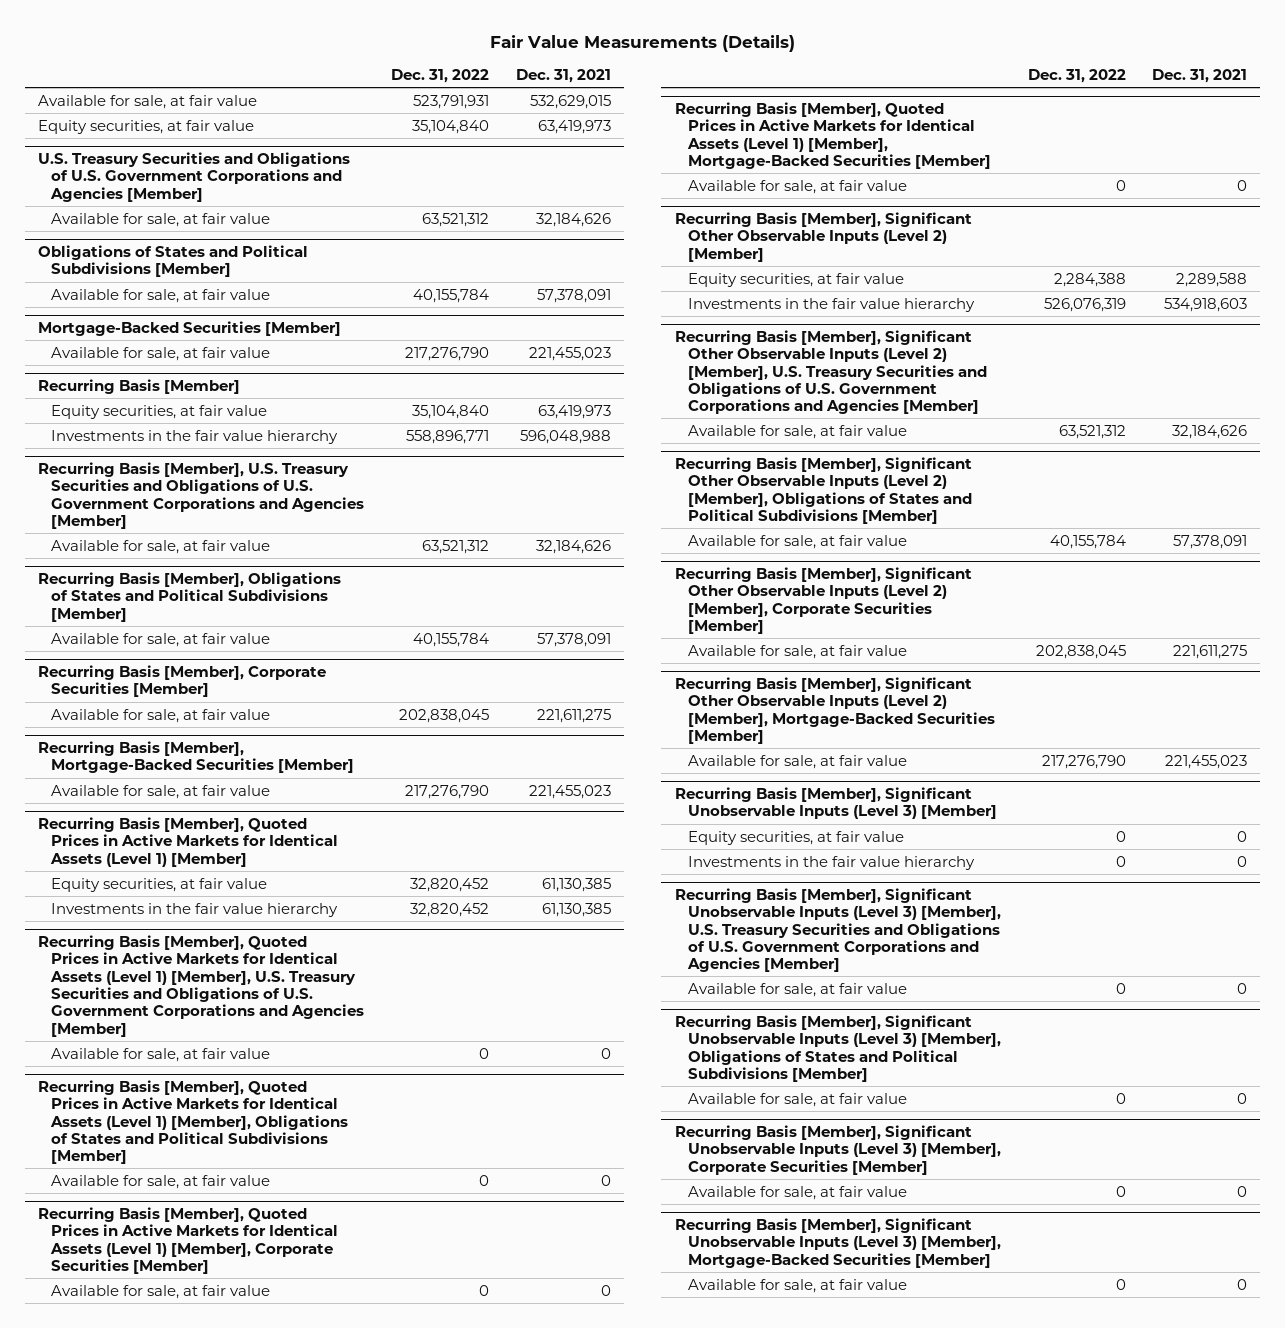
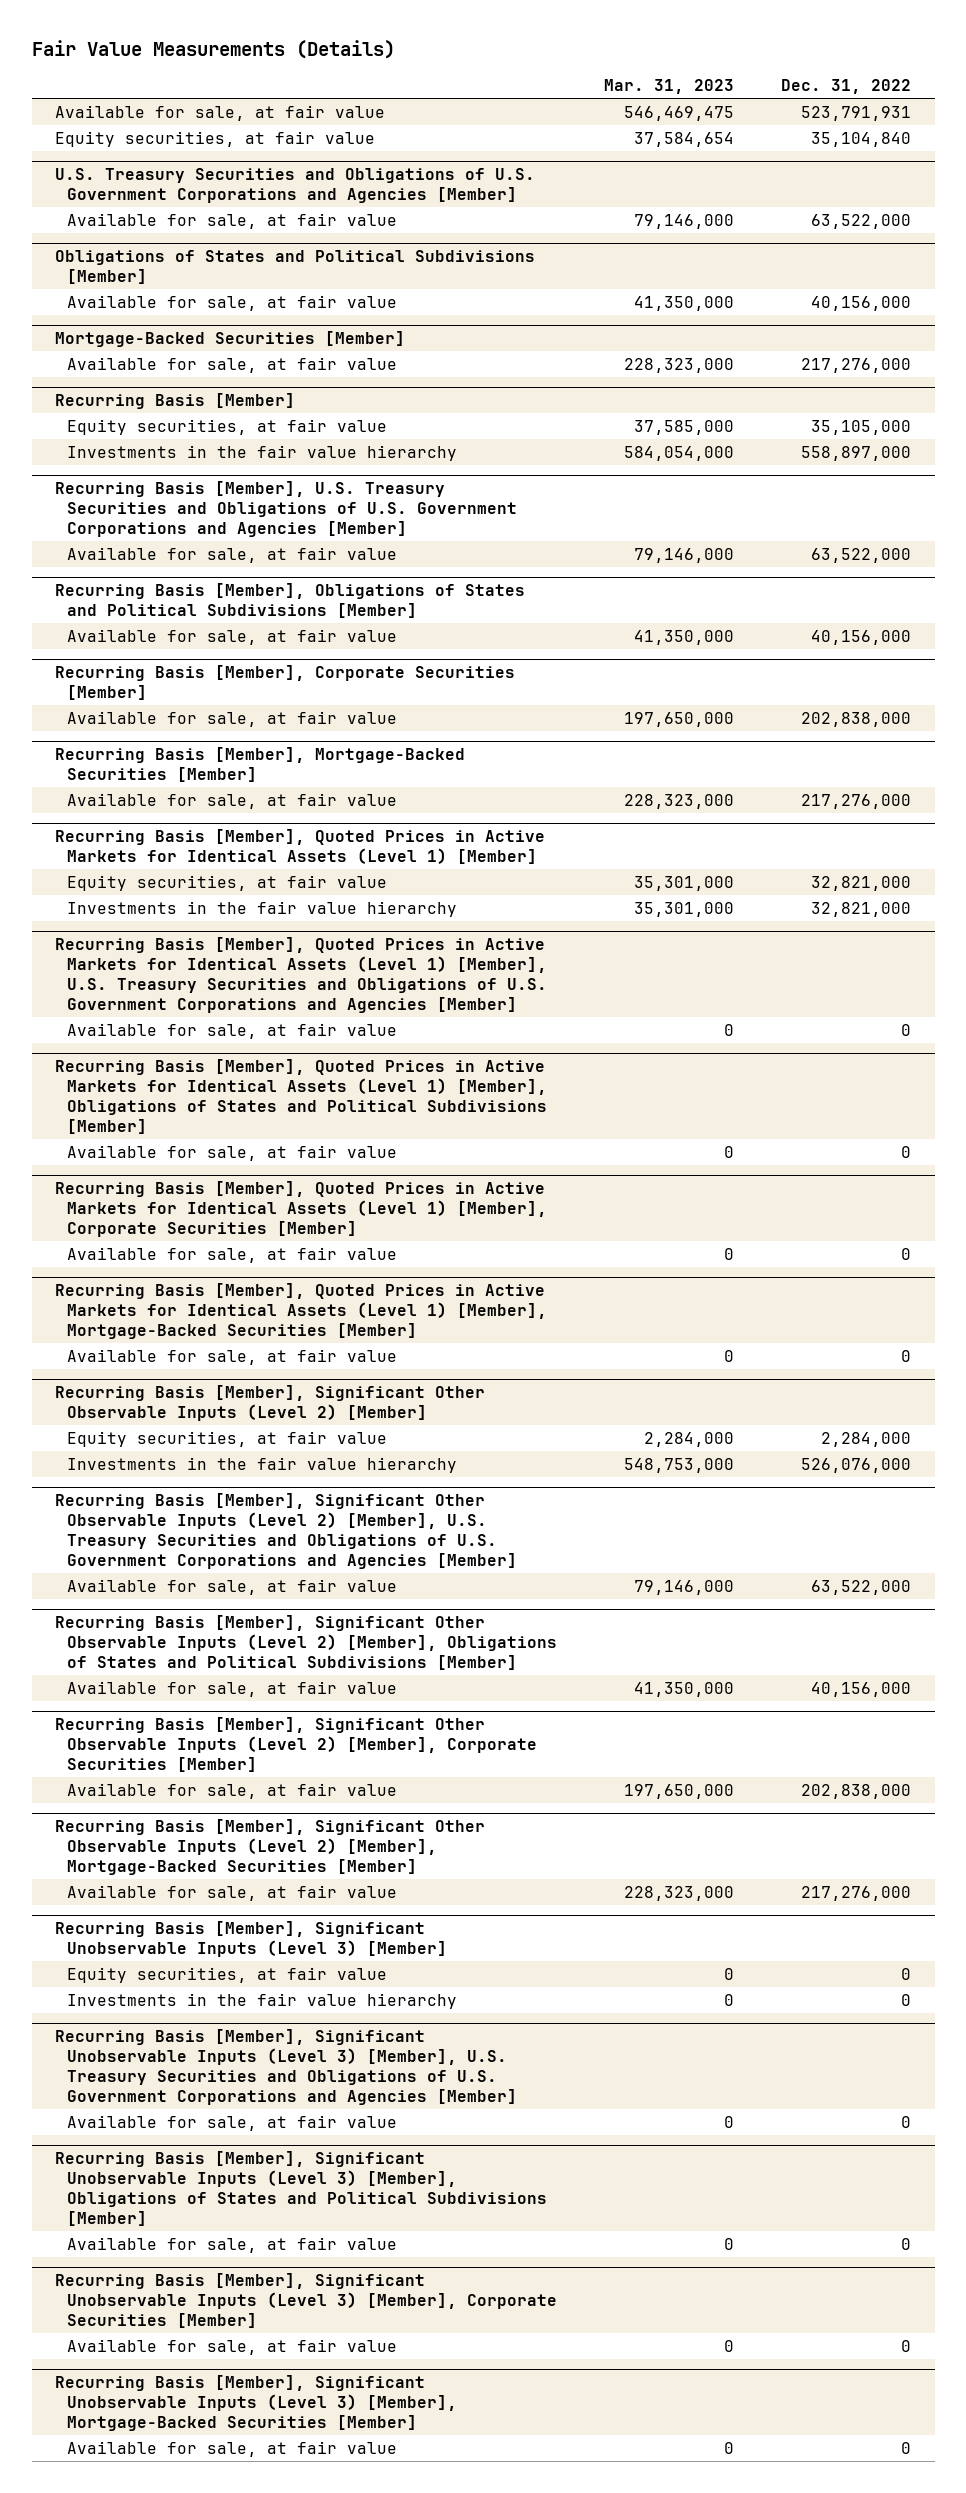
[515,69,611,84] Dec. 31, 2021 -> none
none -> [603,79,734,95] Mar. 31, 2023
[421,212,489,227] 63,521,312 -> [811,213,912,229] 63,522,000
[412,288,489,303] 40,155,784 -> [811,295,912,311] 40,156,000
[404,346,489,361] 217,276,790 -> [801,357,912,373] 217,276,000
[411,404,489,419] 35,104,840 -> [811,419,912,435] 35,105,000
[405,429,489,444] 558,896,771 -> [801,445,912,461] 558,897,000
[421,539,489,554] 63,521,312 -> [811,547,912,563] 63,522,000
[412,632,489,647] 40,155,784 -> [811,629,912,645] 40,156,000
[398,708,489,723] 202,838,045 -> [801,711,912,727] 202,838,000
[404,784,489,799] 217,276,790 -> [801,793,912,809] 217,276,000
[409,877,489,892] 32,820,452 -> [811,875,912,891] 32,821,000
[409,902,489,917] 32,820,452 -> [811,901,912,917] 32,821,000
[1053,272,1126,287] 2,284,388 -> [821,1431,912,1447] 2,284,000
[1043,297,1126,312] 526,076,319 -> [801,1457,912,1473] 526,076,000
[1058,424,1126,439] 63,521,312 -> [811,1579,912,1595] 63,522,000
[1049,534,1126,549] 40,155,784 -> [811,1681,912,1697] 40,156,000
[1035,644,1126,659] 202,838,045 -> [801,1783,912,1799] 202,838,000
[1041,754,1126,769] 217,276,790 -> [801,1885,912,1901] 217,276,000

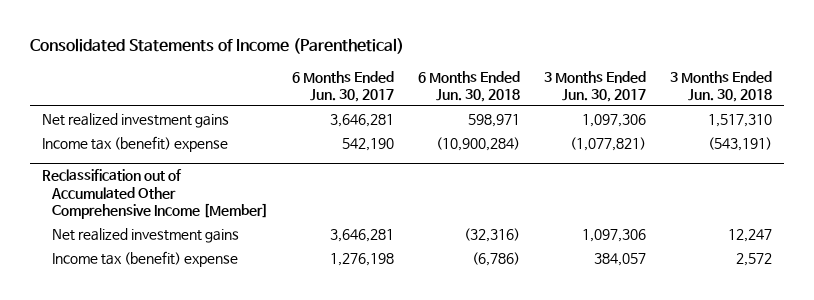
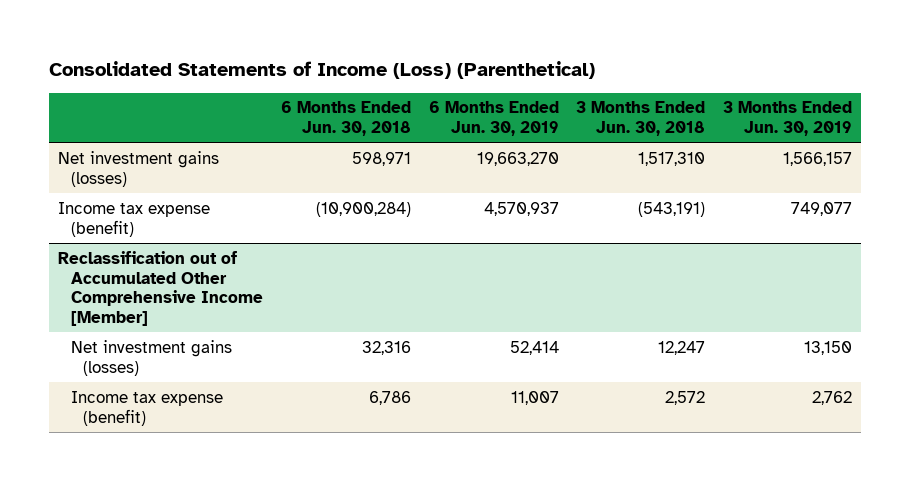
[30,38,405,55] Consolidated Statements of Income (Parenthetical) -> [49,60,596,79] Consolidated Statements of Income (Loss) (Parenthetical)
[292,70,395,103] 6 Months Ended Jun. 30, 2017 -> none
[543,70,646,103] 3 Months Ended Jun. 30, 2017 -> none
none -> [428,101,559,137] 6 Months Ended Jun. 30, 2019
none -> [723,101,853,137] 3 Months Ended Jun. 30, 2019
[41,112,229,128] Net realized investment gains -> [58,150,220,187] Net investment gains (losses)
[41,135,228,152] Income tax (benefit) expense -> [58,201,211,237] Income tax expense (benefit)
[52,227,240,243] Net realized investment gains -> [70,339,232,376] Net investment gains (losses)
[463,227,520,242] (32,316) -> [361,340,411,355] 32,316
[52,250,239,267] Income tax (benefit) expense -> [70,390,223,426] Income tax expense (benefit)
[471,251,520,266] (6,786) -> [368,390,411,405] 6,786

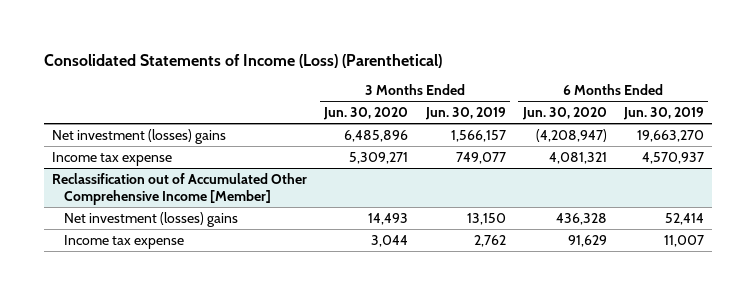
[280,101,411,137] 6 Months Ended Jun. 30, 2018 -> none
[576,101,706,137] 3 Months Ended Jun. 30, 2018 -> none
none -> [323,107,409,121] Jun. 30, 2020
none -> [521,107,607,121] Jun. 30, 2020
[58,150,220,187] Net investment gains (losses) -> [52,128,227,144] Net investment (losses) gains
[58,201,211,237] Income tax expense (benefit) -> [52,151,173,166] Income tax expense
[70,339,232,376] Net investment gains (losses) -> [63,211,238,227] Net investment (losses) gains
[70,390,223,426] Income tax expense (benefit) -> [63,234,184,249] Income tax expense

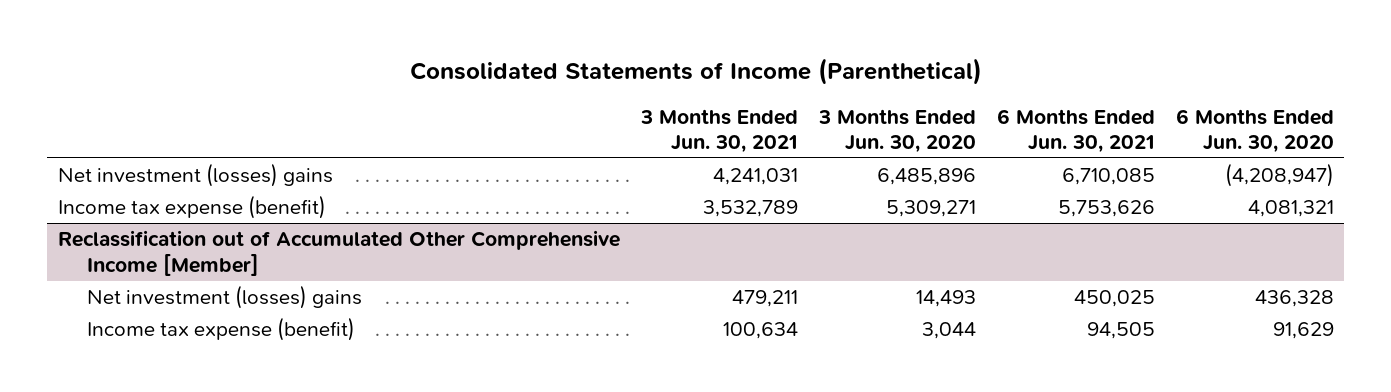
[43,53,442,68] Consolidated Statements of Income (Loss) (Parenthetical) -> [409,58,982,86] Consolidated Statements of Income (Parenthetical)
[424,107,506,121] Jun. 30, 2019 -> none
[622,107,704,121] Jun. 30, 2019 -> none
none -> [639,108,798,153] 3 Months Ended Jun. 30, 2021
none -> [996,108,1155,153] 6 Months Ended Jun. 30, 2021
[52,151,173,166] Income tax expense -> [57,195,326,220] Income tax expense (benefit)
[63,234,184,249] Income tax expense -> [87,317,356,342] Income tax expense (benefit)

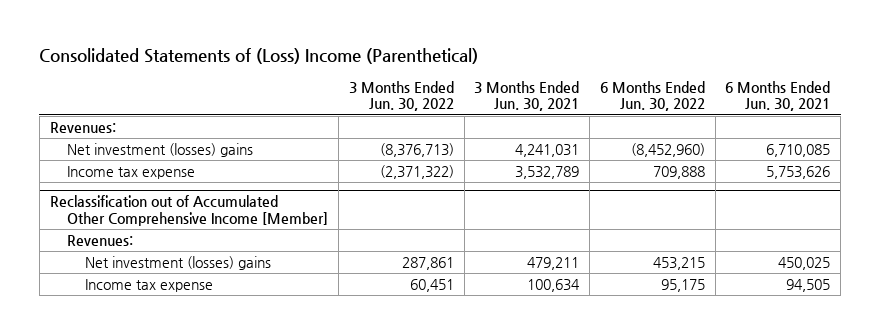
[409,58,982,86] Consolidated Statements of Income (Parenthetical) -> [39,48,479,65] Consolidated Statements of (Loss) Income (Parenthetical)
[817,108,976,153] 3 Months Ended Jun. 30, 2020 -> none
[1175,108,1334,153] 6 Months Ended Jun. 30, 2020 -> none
none -> [348,80,454,112] 3 Months Ended Jun. 30, 2022
none -> [599,80,705,112] 6 Months Ended Jun. 30, 2022
none -> [49,122,116,134] Revenues:
[57,195,326,220] Income tax expense (benefit) -> [67,166,196,180] Income tax expense
none -> [67,235,134,247] Revenues:
[87,317,356,342] Income tax expense (benefit) -> [85,279,214,293] Income tax expense

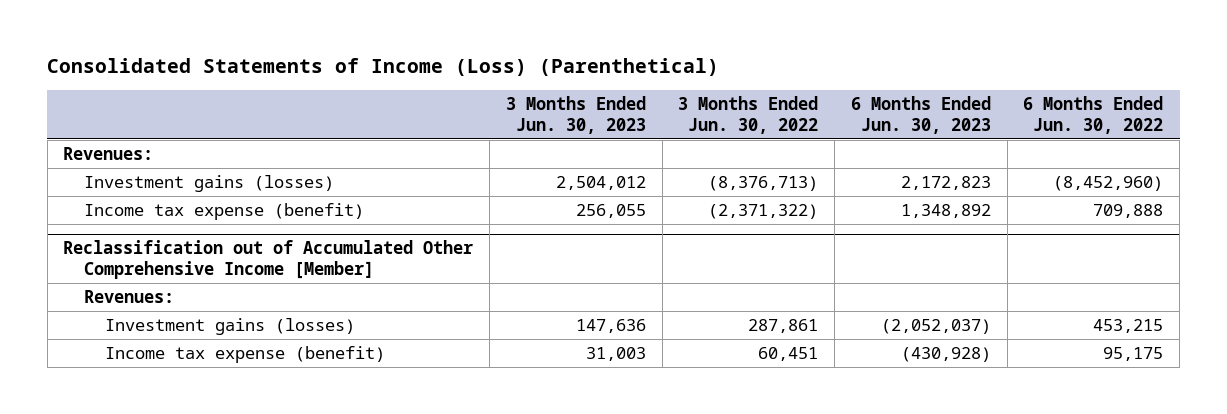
[39,48,479,65] Consolidated Statements of (Loss) Income (Parenthetical) -> [47,58,720,77] Consolidated Statements of Income (Loss) (Parenthetical)
[474,80,580,112] 3 Months Ended Jun. 30, 2021 -> none
[725,80,831,112] 6 Months Ended Jun. 30, 2021 -> none
none -> [505,96,646,134] 3 Months Ended Jun. 30, 2023
none -> [850,96,991,134] 6 Months Ended Jun. 30, 2023
[67,143,254,158] Net investment (losses) gains -> [84,175,335,193] Investment gains (losses)
[67,166,196,180] Income tax expense -> [84,203,365,221] Income tax expense (benefit)
[85,256,272,271] Net investment (losses) gains -> [104,318,355,336] Investment gains (losses)
[85,279,214,293] Income tax expense -> [104,346,385,364] Income tax expense (benefit)

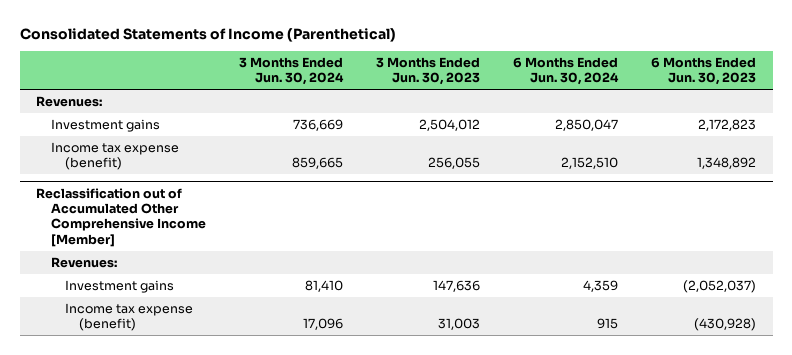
[47,58,720,77] Consolidated Statements of Income (Loss) (Parenthetical) -> [19,27,396,42] Consolidated Statements of Income (Parenthetical)
[678,96,819,134] 3 Months Ended Jun. 30, 2022 -> none
[1023,96,1164,134] 6 Months Ended Jun. 30, 2022 -> none
none -> [238,57,344,86] 3 Months Ended Jun. 30, 2024
none -> [512,57,619,86] 6 Months Ended Jun. 30, 2024
[84,175,335,193] Investment gains (losses) -> [50,118,160,132] Investment gains
[104,318,355,336] Investment gains (losses) -> [64,279,174,293] Investment gains

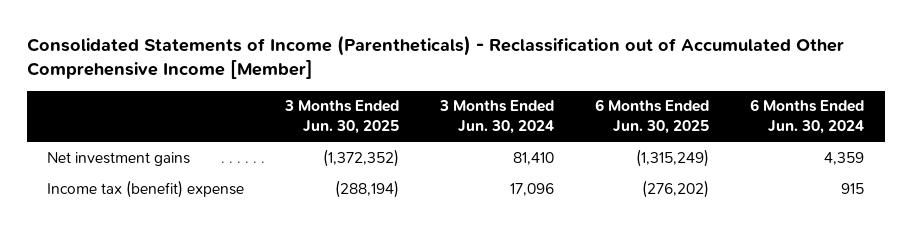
[19,27,396,42] Consolidated Statements of Income (Parenthetical) -> [26,34,844,80] Consolidated Statements of Income (Parentheticals) - Reclassification out of Accumulated Other Comprehensive Income [Member]
[375,57,480,86] 3 Months Ended Jun. 30, 2023 -> none
[651,57,757,86] 6 Months Ended Jun. 30, 2023 -> none
none -> [284,100,400,134] 3 Months Ended Jun. 30, 2025
none -> [595,99,710,134] 6 Months Ended Jun. 30, 2025
[36,95,103,107] Revenues: -> none
[36,187,206,247] Reclassification out of Accumulated Other Comprehensive Income [Member] -> none
[50,256,117,268] Revenues: -> none
[64,279,174,293] Investment gains -> none
[64,302,193,332] Income tax expense (benefit) -> none
[50,118,160,132] Investment gains -> [47,151,191,166] Net investment gains
[292,118,343,131] 736,669 -> [513,151,555,165] 81,410
[554,118,618,131] 2,850,047 -> [824,151,865,165] 4,359
[50,141,179,171] Income tax expense (benefit) -> [47,179,245,198] Income tax (benefit) expense
[291,157,343,170] 859,665 -> [510,182,555,196] 17,096
[560,157,618,170] 2,152,510 -> [841,182,865,194] 915

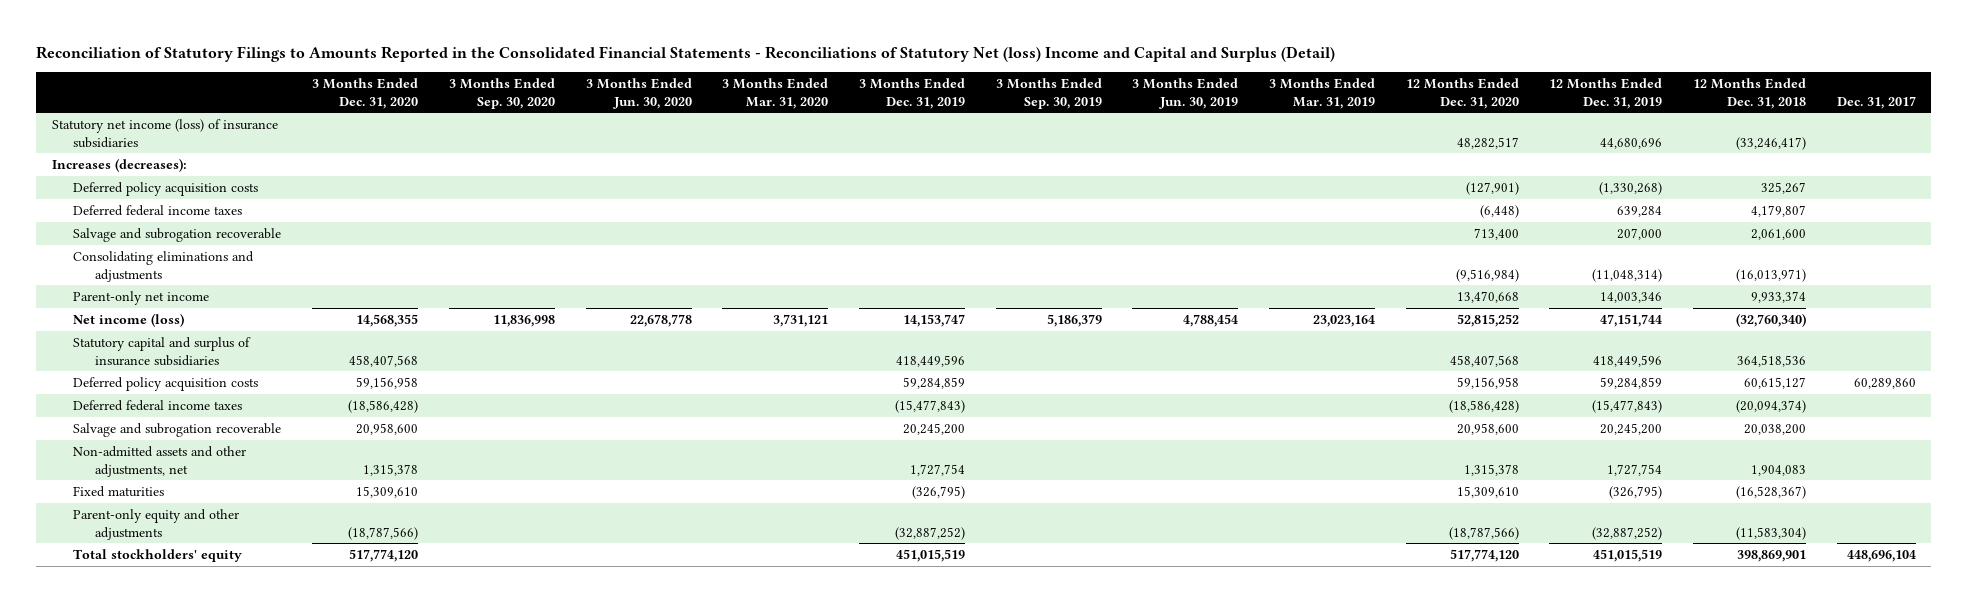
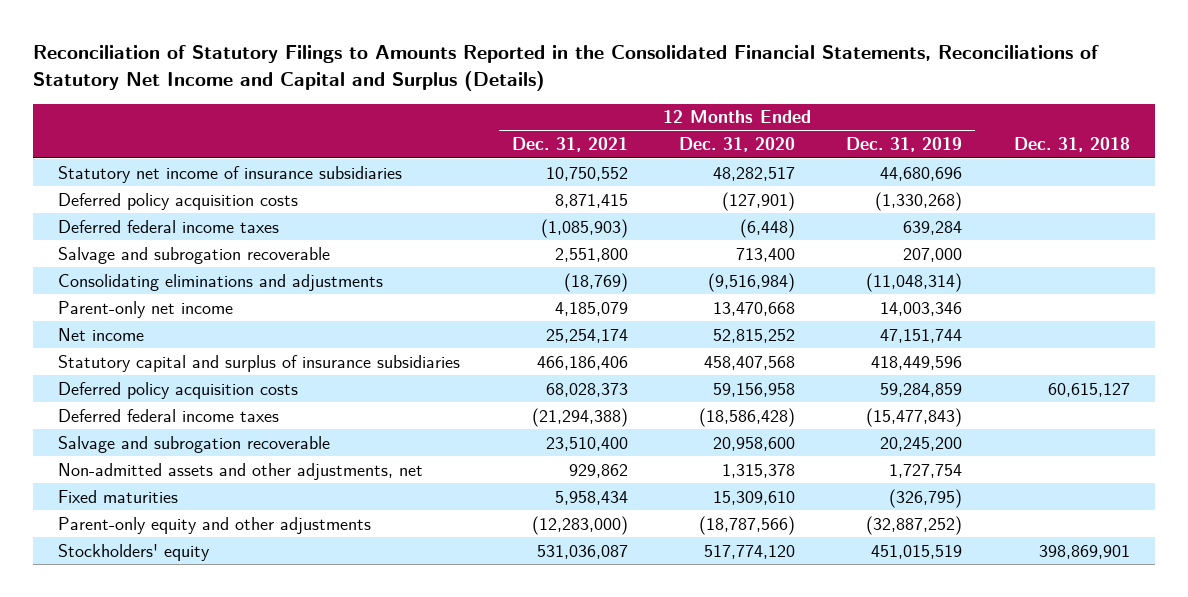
[36,45,1336,62] Reconciliation of Statutory Filings to Amounts Reported in the Consolidated Financial Statements - Reconciliations of Statutory Net (loss) Income and Capital and Surplus (Detail) -> [32,45,1099,92] Reconciliation of Statutory Filings to Amounts Reported in the Consolidated Financial Statements, Reconciliations of Statutory Net Income and Capital and Surplus (Details)
[312,77,419,109] 3 Months Ended Dec. 31, 2020 -> none
[448,77,555,109] 3 Months Ended Sep. 30, 2020 -> none
[585,77,692,109] 3 Months Ended Jun. 30, 2020 -> none
[722,77,829,109] 3 Months Ended Mar. 31, 2020 -> none
[858,77,965,109] 3 Months Ended Dec. 31, 2019 -> none
[995,77,1102,109] 3 Months Ended Sep. 30, 2019 -> none
[1132,77,1239,109] 3 Months Ended Jun. 30, 2019 -> none
[1269,77,1376,109] 3 Months Ended Mar. 31, 2019 -> none
[1693,77,1807,109] 12 Months Ended Dec. 31, 2018 -> none
[1836,95,1916,109] Dec. 31, 2017 -> none
none -> [511,137,628,153] Dec. 31, 2021
none -> [1013,137,1130,153] Dec. 31, 2018
[51,157,187,172] Increases (decreases): -> none
[51,118,278,148] Statutory net income (loss) of insurance subsidiaries -> [58,165,403,183] Statutory net income of insurance subsidiaries
[73,312,185,327] Net income (loss) -> [58,327,145,341] Net income
[73,548,243,562] Total stockholders' equity -> [58,543,211,561] Stockholders' equity

